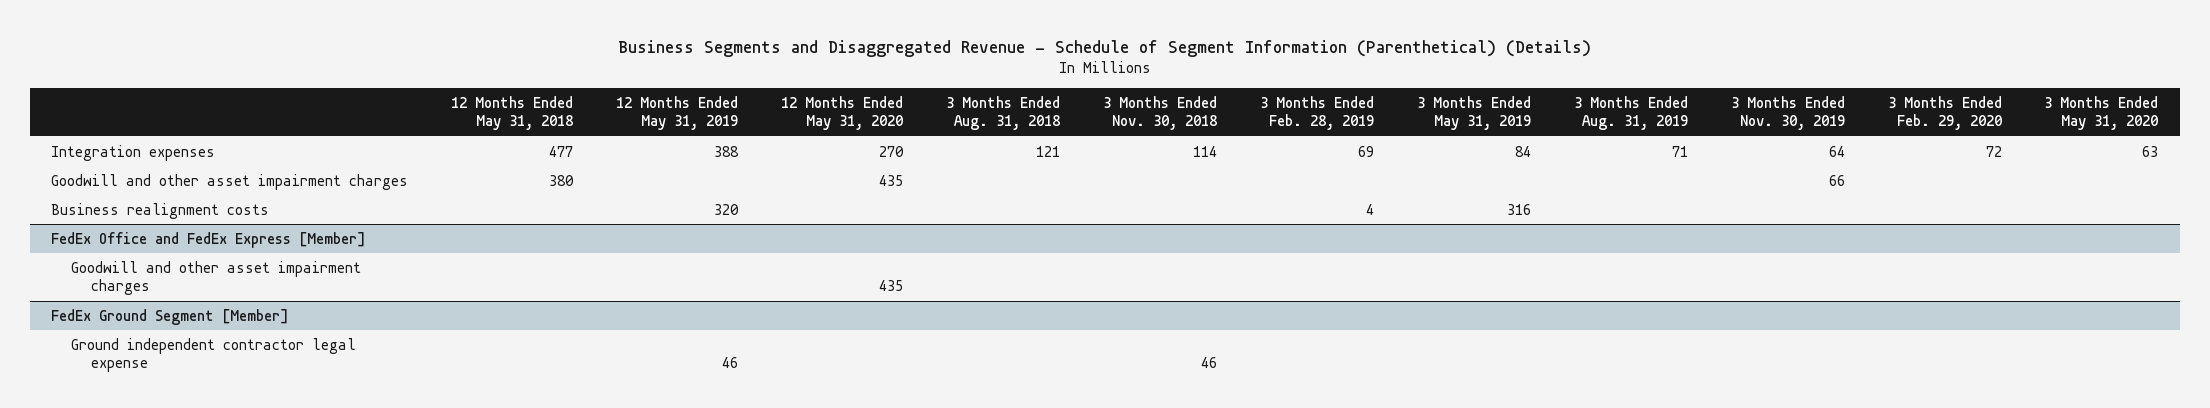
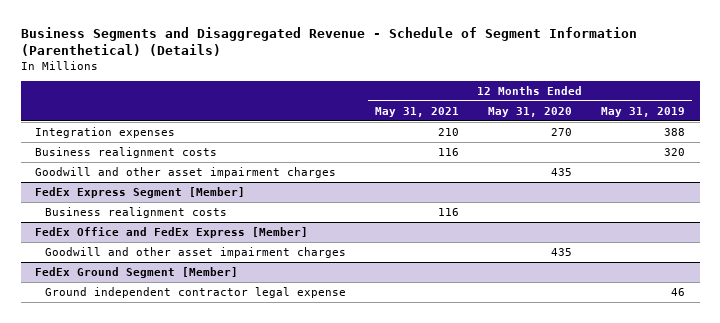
[451,95,574,131] 12 Months Ended May 31, 2018 -> none
[946,95,1061,131] 3 Months Ended Aug. 31, 2018 -> none
[1102,95,1217,131] 3 Months Ended Nov. 30, 2018 -> none
[1259,95,1374,131] 3 Months Ended Feb. 28, 2019 -> none
[1416,95,1531,131] 3 Months Ended May 31, 2019 -> none
[1573,95,1688,131] 3 Months Ended Aug. 31, 2019 -> none
[1730,95,1845,131] 3 Months Ended Nov. 30, 2019 -> none
[1887,95,2002,131] 3 Months Ended Feb. 29, 2020 -> none
[2044,95,2159,131] 3 Months Ended May 31, 2020 -> none
none -> [374,106,459,117] May 31, 2021
[51,173,409,190] Goodwill and other asset impairment charges -> [35,166,337,178] Goodwill and other asset impairment charges
none -> [35,186,246,198] FedEx Express Segment [Member]
none -> [44,206,227,218] Business realignment costs

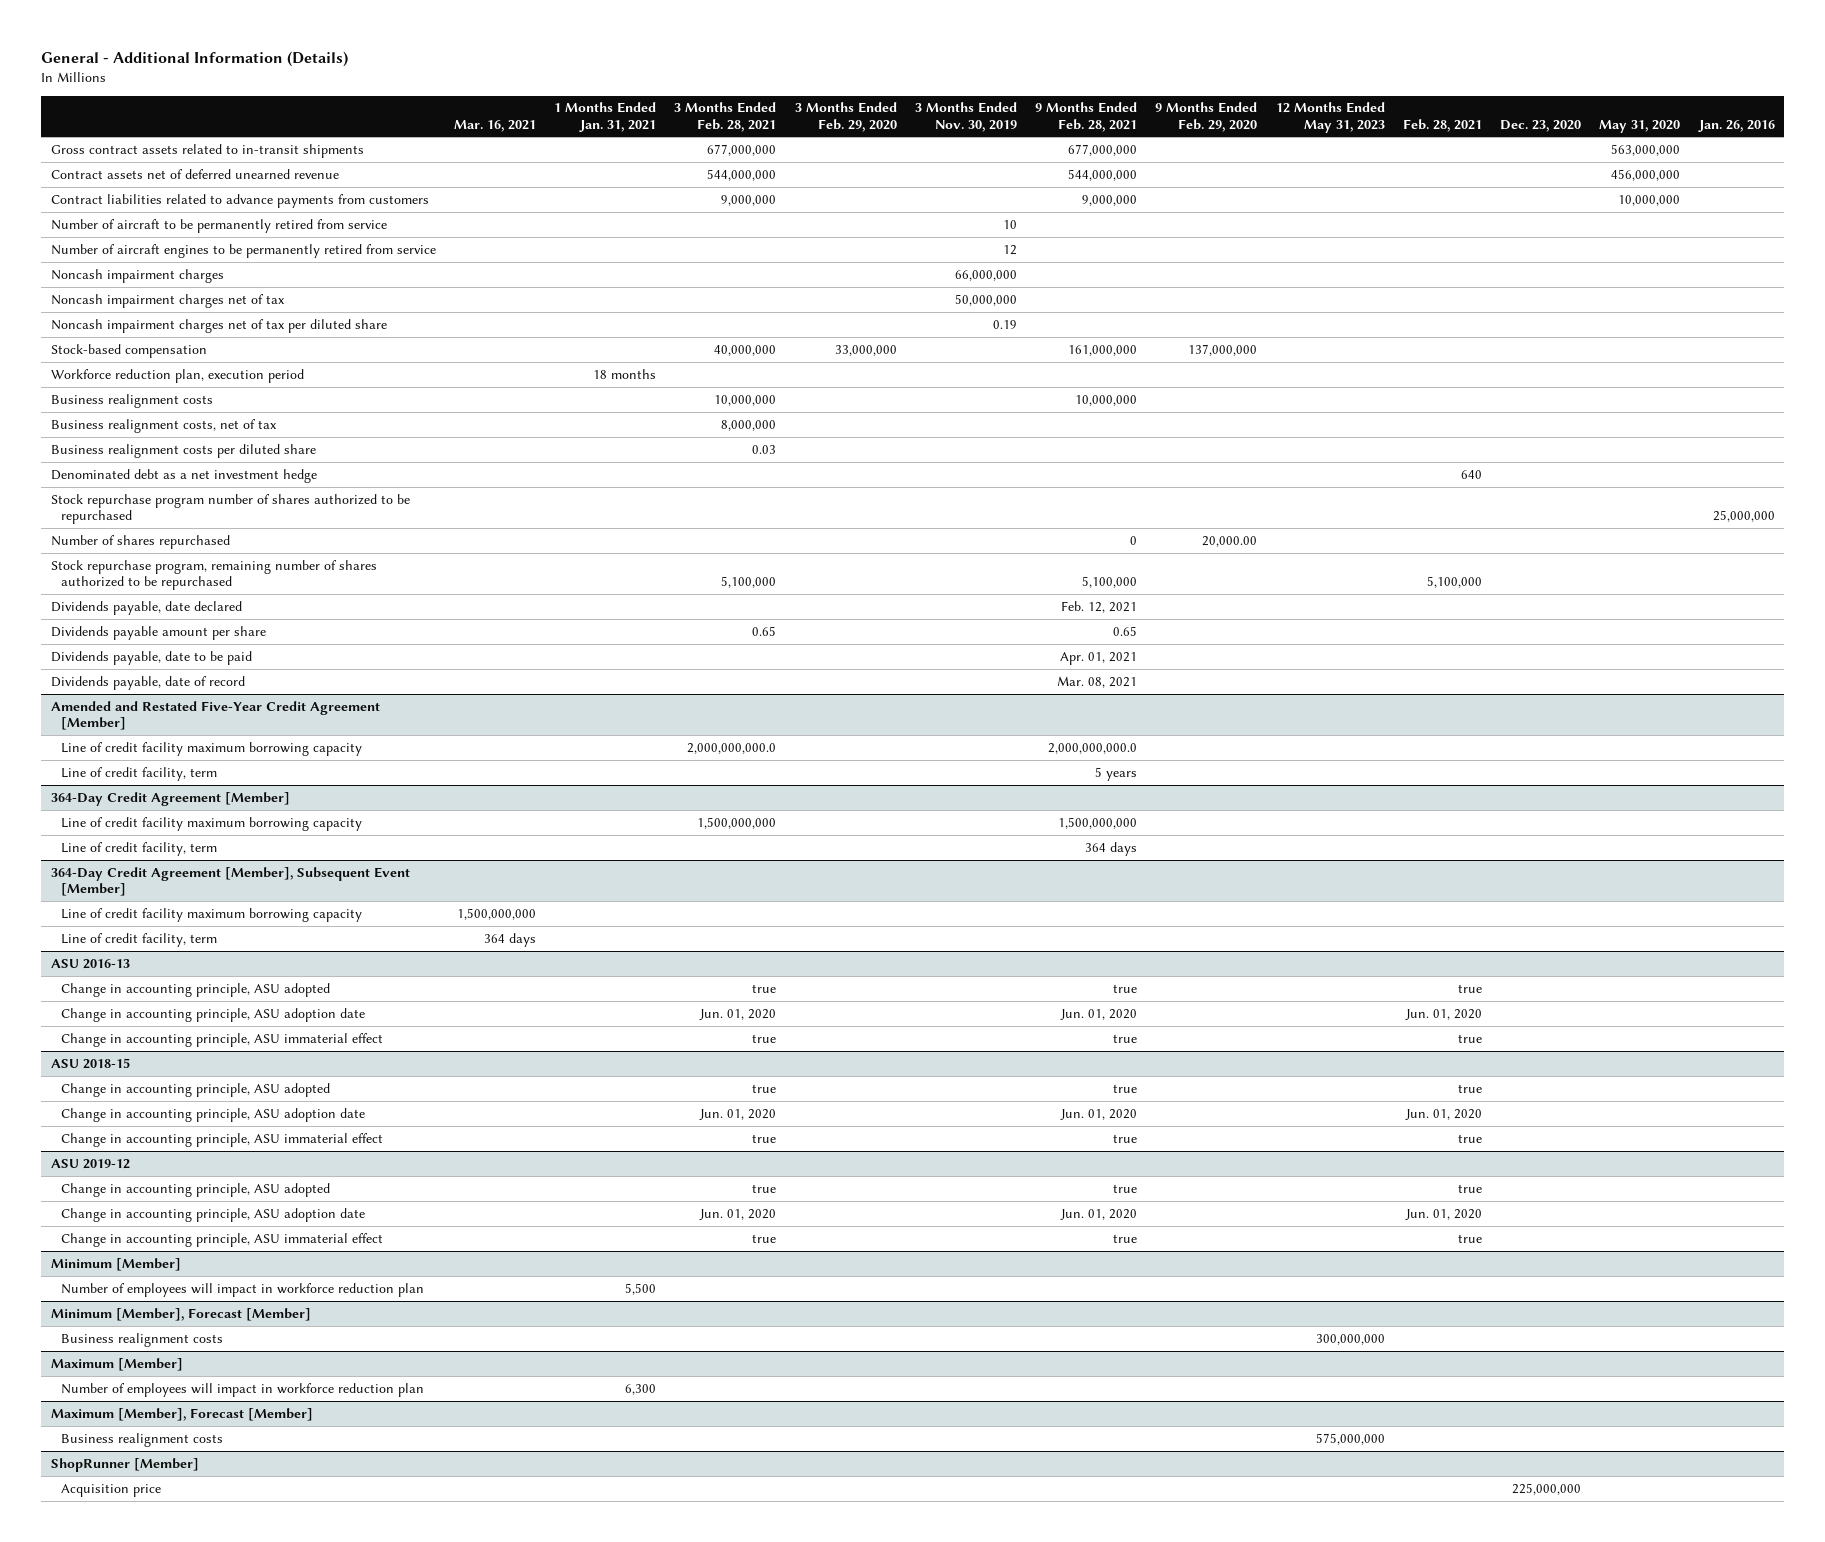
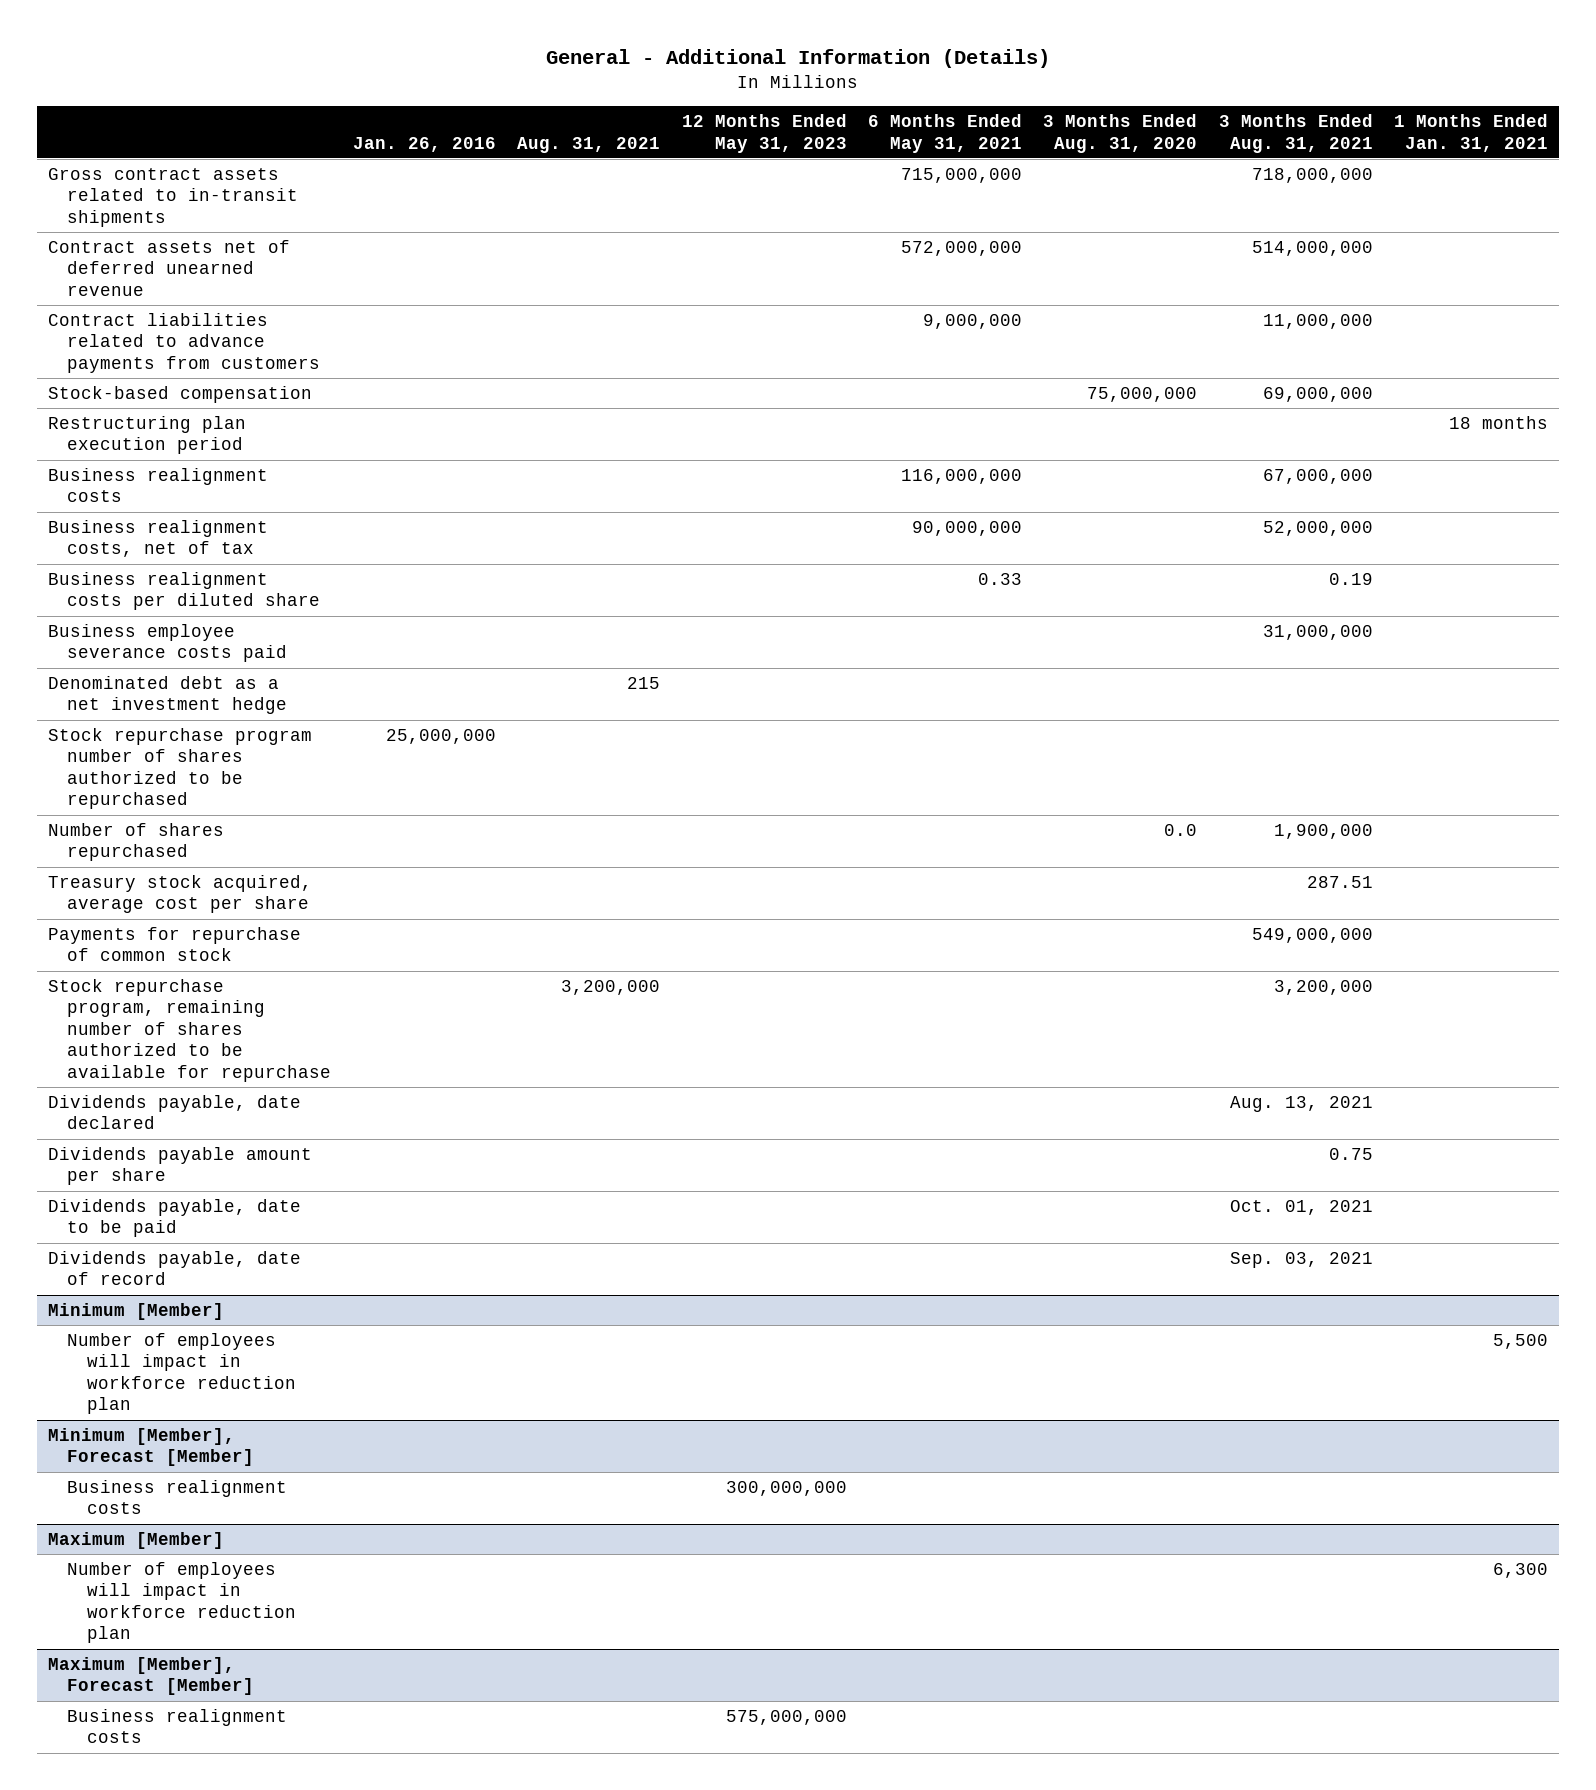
[453,119,536,132] Mar. 16, 2021 -> none
[674,102,777,132] 3 Months Ended Feb. 28, 2021 -> none
[794,102,897,132] 3 Months Ended Feb. 29, 2020 -> none
[914,102,1017,132] 3 Months Ended Nov. 30, 2019 -> none
[1035,102,1138,132] 9 Months Ended Feb. 28, 2021 -> none
[1155,102,1258,132] 9 Months Ended Feb. 29, 2020 -> none
[1402,118,1482,132] Feb. 28, 2021 -> none
[1500,119,1582,132] Dec. 23, 2020 -> none
[1599,119,1681,133] May 31, 2020 -> none
none -> [517,136,661,153] Aug. 31, 2021
none -> [867,114,1022,153] 6 Months Ended May 31, 2021
none -> [1043,114,1198,153] 3 Months Ended Aug. 31, 2020
none -> [1218,114,1373,153] 3 Months Ended Aug. 31, 2021
[50,218,387,233] Number of aircraft to be permanently retired from service -> none
[50,243,436,258] Number of aircraft engines to be permanently retired from service -> none
[50,268,224,283] Noncash impairment charges -> none
[50,293,285,308] Noncash impairment charges net of tax -> none
[50,318,387,333] Noncash impairment charges net of tax per diluted share -> none
[50,368,304,383] Workforce reduction plan, execution period -> [47,415,246,455] Restructuring plan execution period
none -> [47,623,288,663] Business employee severance costs paid
none -> [47,874,312,914] Treasury stock acquired, average cost per share
none -> [47,926,301,962] Payments for repurchase of common stock
[50,559,377,591] Stock repurchase program, remaining number of shares authorized to be repurchased -> [47,978,332,1082] Stock repurchase program, remaining number of shares authorized to be available for repurchase
[50,700,380,731] Amended and Restated Five-Year Credit Agreement [Member] -> none
[61,741,363,756] Line of credit facility maximum borrowing capacity -> none
[61,766,218,781] Line of credit facility, term -> none
[50,791,290,806] 364-Day Credit Agreement [Member] -> none
[61,816,363,831] Line of credit facility maximum borrowing capacity -> none
[61,841,218,856] Line of credit facility, term -> none
[50,866,410,897] 364-Day Credit Agreement [Member], Subsequent Event [Member] -> none
[61,907,363,922] Line of credit facility maximum borrowing capacity -> none
[61,932,218,947] Line of credit facility, term -> none
[50,958,130,969] ASU 2016-13 -> none
[61,982,331,997] Change in accounting principle, ASU adopted -> none
[61,1007,366,1022] Change in accounting principle, ASU adoption date -> none
[61,1032,384,1047] Change in accounting principle, ASU immaterial effect -> none
[50,1057,130,1069] ASU 2018-15 -> none
[61,1082,331,1097] Change in accounting principle, ASU adopted -> none
[61,1107,366,1122] Change in accounting principle, ASU adoption date -> none
[61,1132,384,1147] Change in accounting principle, ASU immaterial effect -> none
[50,1158,130,1169] ASU 2019-12 -> none
[61,1182,331,1197] Change in accounting principle, ASU adopted -> none
[61,1207,366,1222] Change in accounting principle, ASU adoption date -> none
[61,1232,384,1247] Change in accounting principle, ASU immaterial effect -> none
[50,1457,199,1472] ShopRunner [Member] -> none
[61,1483,162,1497] Acquisition price -> none

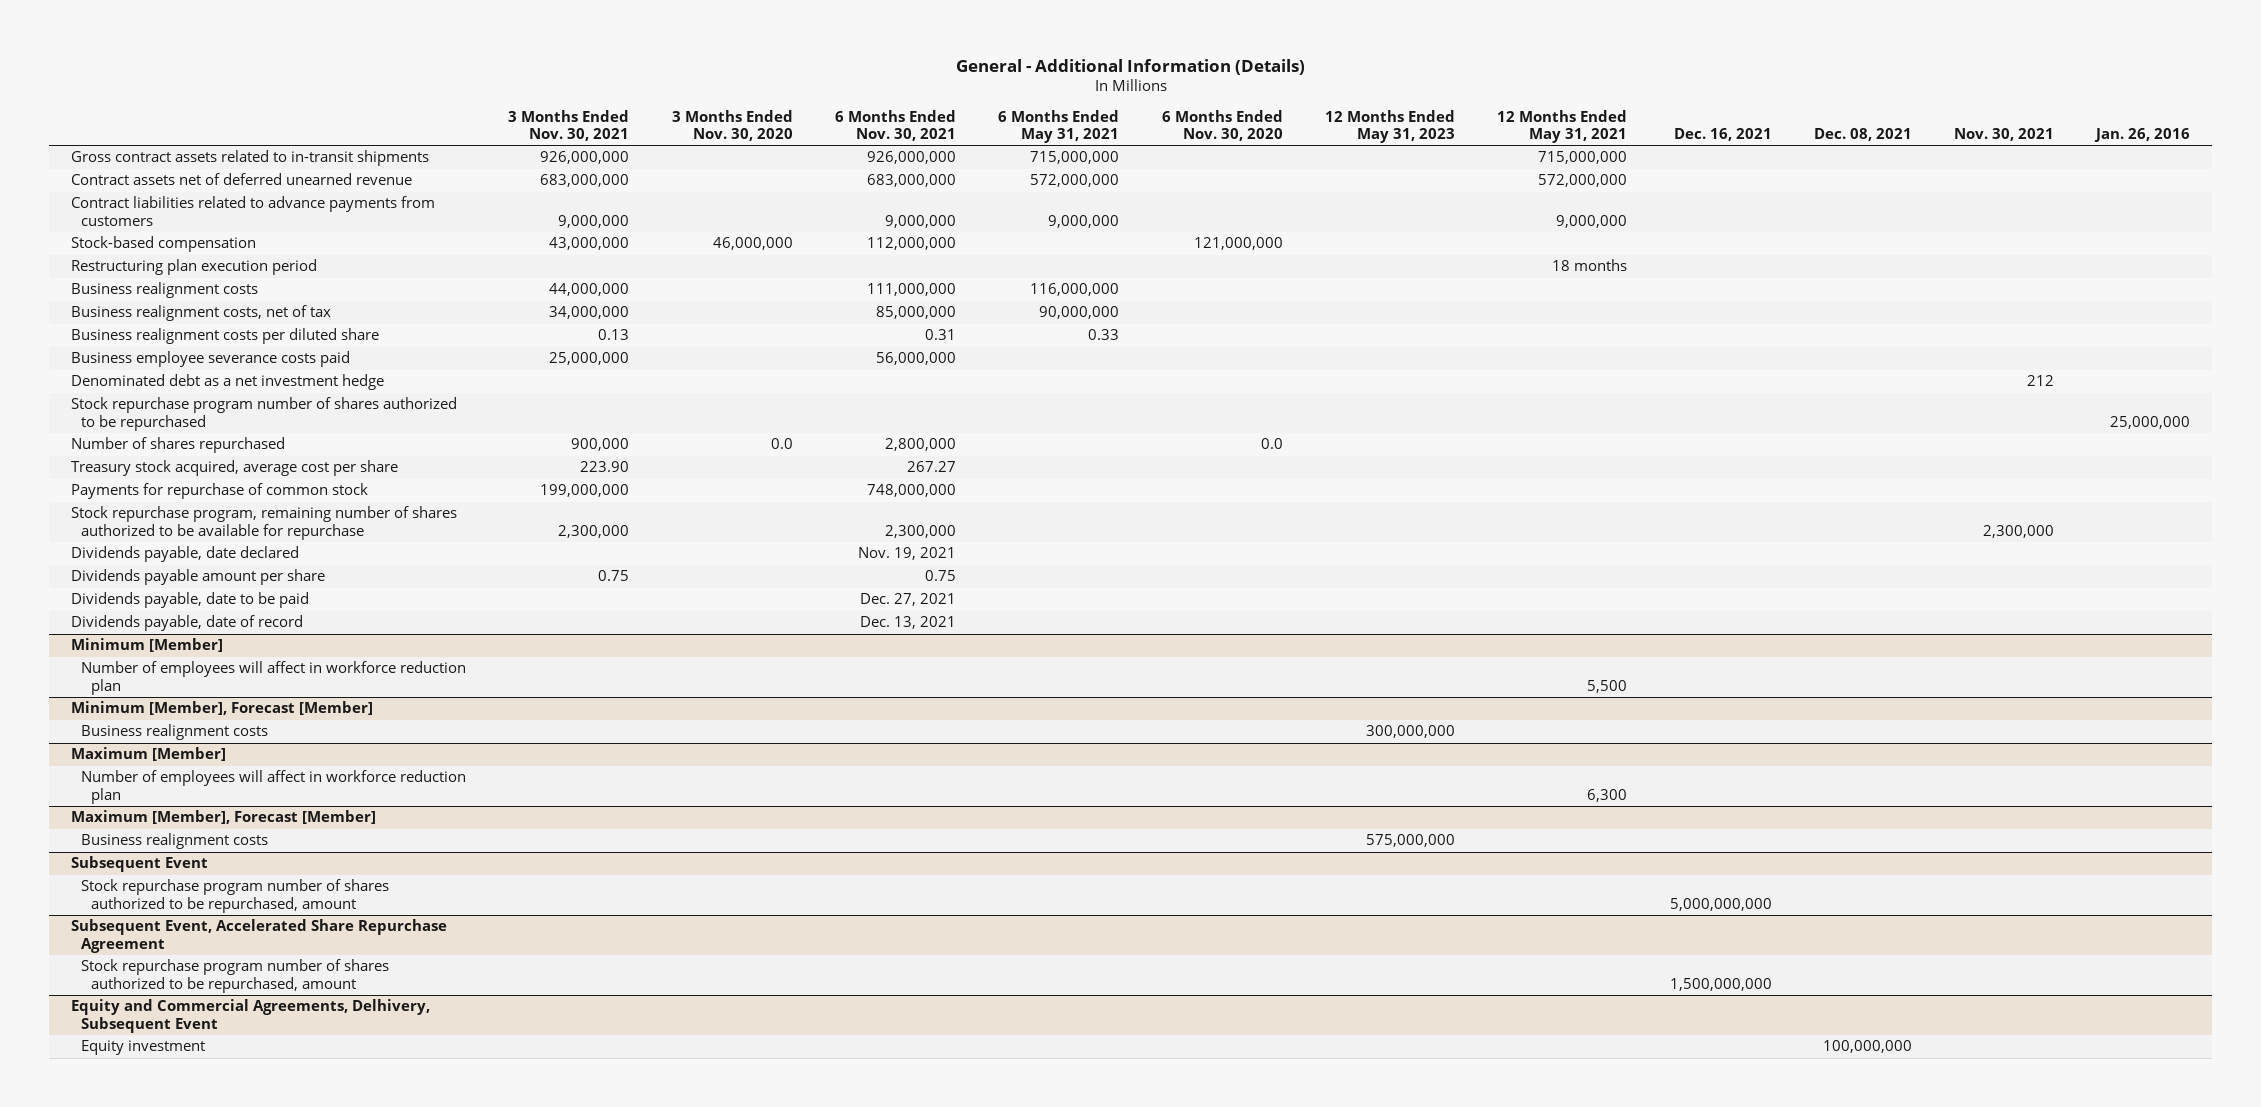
[517,136,661,153] Aug. 31, 2021 -> none
[1043,114,1198,153] 3 Months Ended Aug. 31, 2020 -> none
[1218,114,1373,153] 3 Months Ended Aug. 31, 2021 -> none
[1393,114,1548,152] 1 Months Ended Jan. 31, 2021 -> none
none -> [508,109,630,142] 3 Months Ended Nov. 30, 2021
none -> [671,109,793,142] 3 Months Ended Nov. 30, 2020
none -> [834,109,956,142] 6 Months Ended Nov. 30, 2021
none -> [1161,109,1283,142] 6 Months Ended Nov. 30, 2020
none -> [1497,109,1628,144] 12 Months Ended May 31, 2021
none -> [1673,128,1772,142] Dec. 16, 2021
none -> [1813,128,1912,142] Dec. 08, 2021
none -> [1954,128,2055,142] Nov. 30, 2021
[67,1332,297,1415] Number of employees will impact in workforce reduction plan -> [80,661,466,695] Number of employees will affect in workforce reduction plan
[67,1561,297,1644] Number of employees will impact in workforce reduction plan -> [80,770,466,804] Number of employees will affect in workforce reduction plan
none -> [70,856,208,873] Subsequent Event
none -> [80,879,389,913] Stock repurchase program number of shares authorized to be repurchased, amount
none -> [70,919,447,953] Subsequent Event, Accelerated Share Repurchase Agreement
none -> [80,959,389,993] Stock repurchase program number of shares authorized to be repurchased, amount
none -> [70,999,430,1033] Equity and Commercial Agreements, Delhivery, Subsequent Event
none -> [80,1040,205,1056] Equity investment

